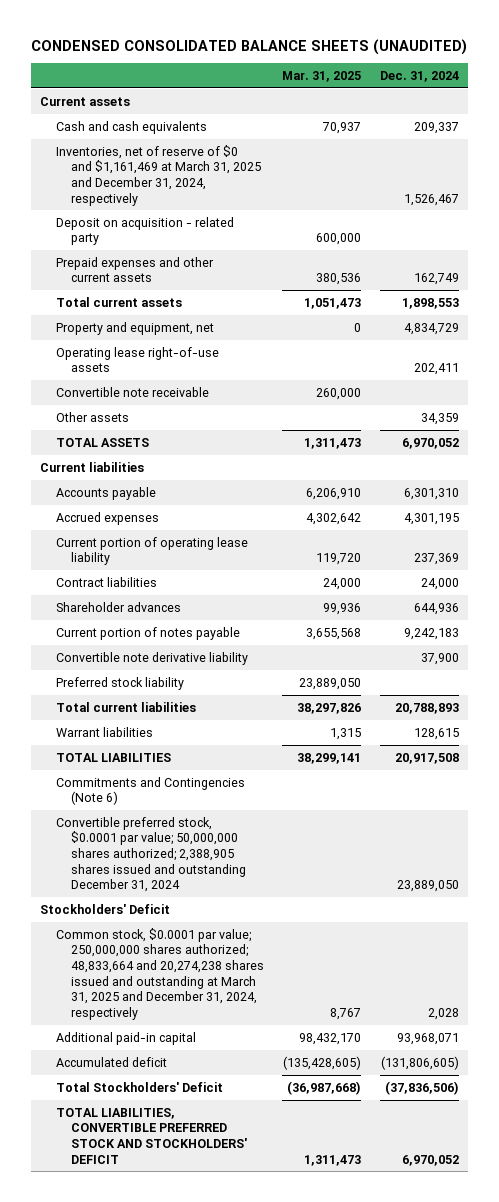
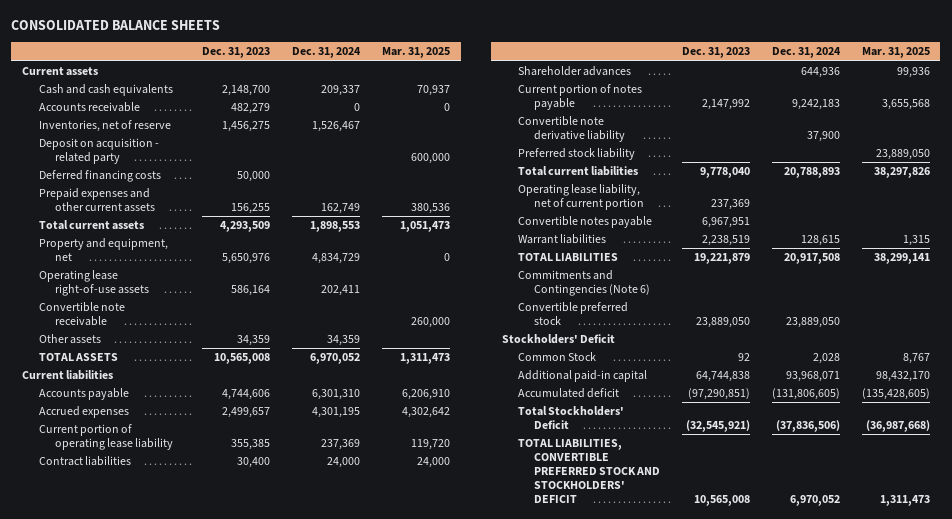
[31,38,468,55] CONDENSED CONSOLIDATED BALANCE SHEETS (UNAUDITED) -> [11,20,221,31] CONSOLIDATED BALANCE SHEETS
none -> [202,47,271,59] Dec. 31, 2023
none -> [38,102,140,113] Accounts receivable
[55,144,262,206] Inventories, net of reserve of $0 and $1,161,469 at March 31, 2025 and December 31, 2024, respectively -> [38,120,171,133] Inventories, net of reserve
none -> [38,170,161,183] Deferred financing costs
none -> [518,184,645,211] Operating lease liability, net of current portion
none -> [518,216,653,229] Convertible notes payable
[55,816,247,893] Convertible preferred stock, $0.0001 par value; 50,000,000 shares authorized; 2,388,905 shares issued and outstanding December 31, 2024 -> [518,302,629,326] Convertible preferred stock
[55,927,265,1020] Common stock, $0.0001 par value; 250,000,000 shares authorized; 48,833,664 and 20,274,238 shares issued and outstanding at March 31, 2025 and December 31, 2024, respectively -> [518,352,597,362] Common Stock

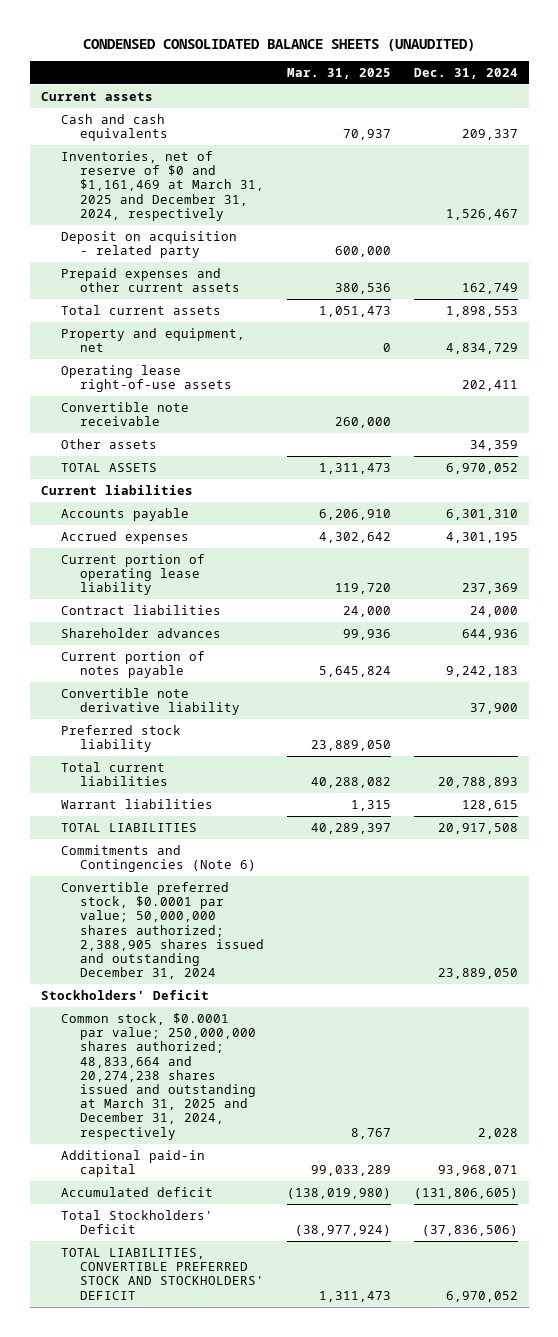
[11,20,221,31] CONSOLIDATED BALANCE SHEETS -> [83,38,476,51] CONDENSED CONSOLIDATED BALANCE SHEETS (UNAUDITED)
[202,47,271,59] Dec. 31, 2023 -> none
[38,102,140,113] Accounts receivable -> none
[38,120,171,133] Inventories, net of reserve -> [60,150,265,221] Inventories, net of reserve of $0 and $1,161,469 at March 31, 2025 and December 31, 2024, respectively
[38,170,161,183] Deferred financing costs -> none
[881,99,930,111] 3,655,568 -> [318,666,391,678] 5,645,824
[518,184,645,211] Operating lease liability, net of current portion -> none
[518,216,653,229] Convertible notes payable -> none
[873,167,930,179] 38,297,826 -> [310,777,391,789] 40,288,082
[873,253,930,265] 38,299,141 -> [310,822,391,834] 40,289,397
[518,302,629,326] Convertible preferred stock -> [60,881,265,980] Convertible preferred stock, $0.0001 par value; 50,000,000 shares authorized; 2,388,905 shares issued and outstanding December 31, 2024
[518,352,597,362] Common Stock -> [60,1012,257,1140] Common stock, $0.0001 par value; 250,000,000 shares authorized; 48,833,664 and 20,274,238 shares issued and outstanding at March 31, 2025 and December 31, 2024, respectively
[875,371,930,383] 98,432,170 -> [310,1165,391,1177] 99,033,289
[861,388,930,401] (135,428,605) -> [286,1187,391,1199] (138,019,980)
[865,420,930,433] (36,987,668) -> [294,1225,391,1237] (38,977,924)

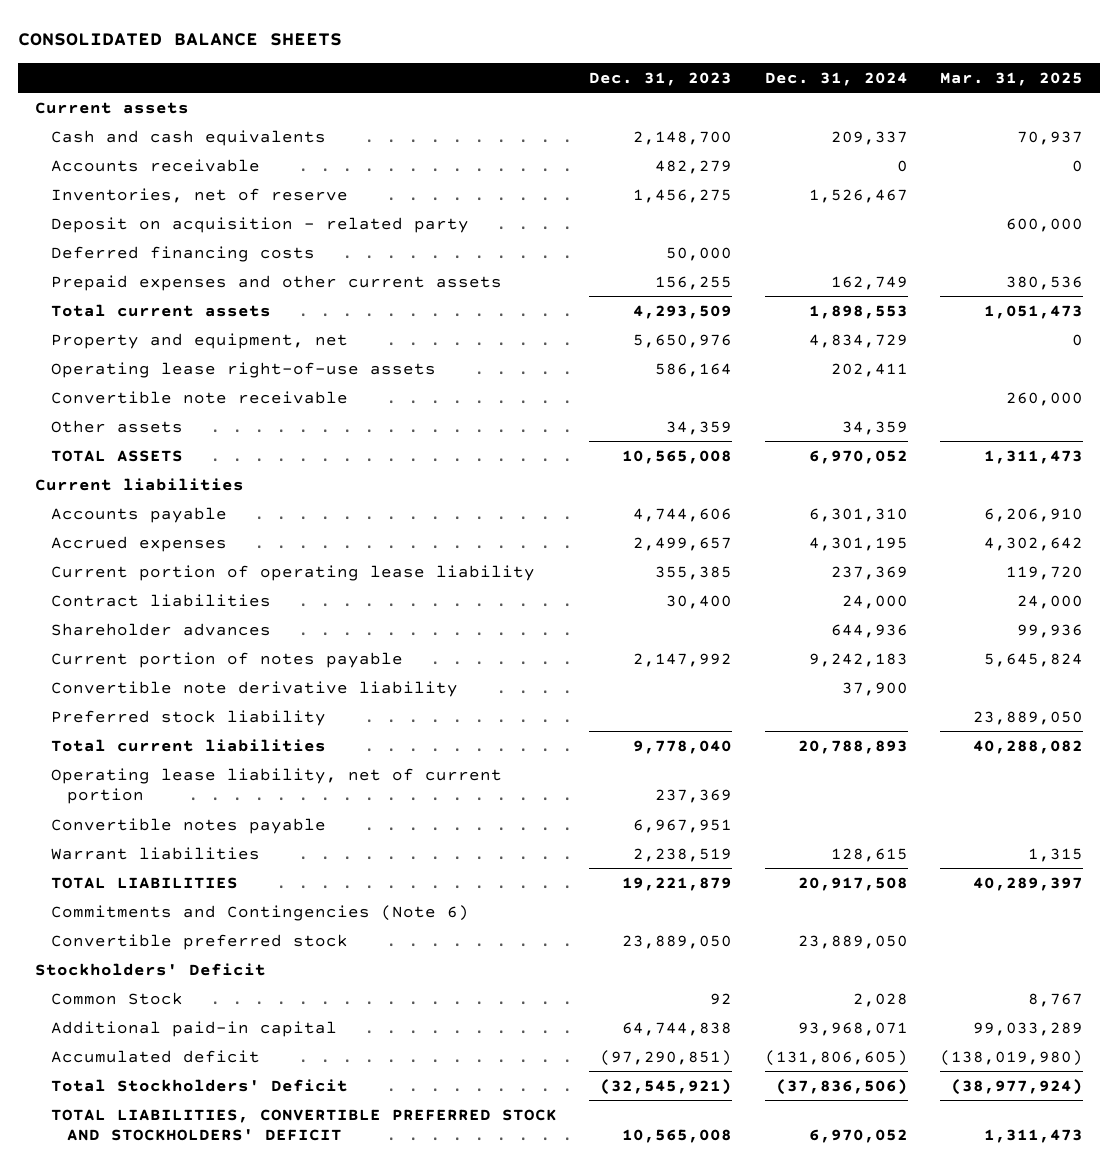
[83,38,476,51] CONDENSED CONSOLIDATED BALANCE SHEETS (UNAUDITED) -> [18,33,343,47] CONSOLIDATED BALANCE SHEETS
none -> [589,71,733,86] Dec. 31, 2023
none -> [50,158,260,172] Accounts receivable
[60,150,265,221] Inventories, net of reserve of $0 and $1,161,469 at March 31, 2025 and December 31, 2024, respectively -> [50,187,348,203] Inventories, net of reserve
none -> [50,245,315,262] Deferred financing costs
none -> [50,767,502,805] Operating lease liability, net of current portion
none -> [50,817,326,834] Convertible notes payable
[60,881,265,980] Convertible preferred stock, $0.0001 par value; 50,000,000 shares authorized; 2,388,905 shares issued and outstanding December 31, 2024 -> [50,933,348,950] Convertible preferred stock
[60,1012,257,1140] Common stock, $0.0001 par value; 250,000,000 shares authorized; 48,833,664 and 20,274,238 shares issued and outstanding at March 31, 2025 and December 31, 2024, respectively -> [50,991,183,1005] Common Stock

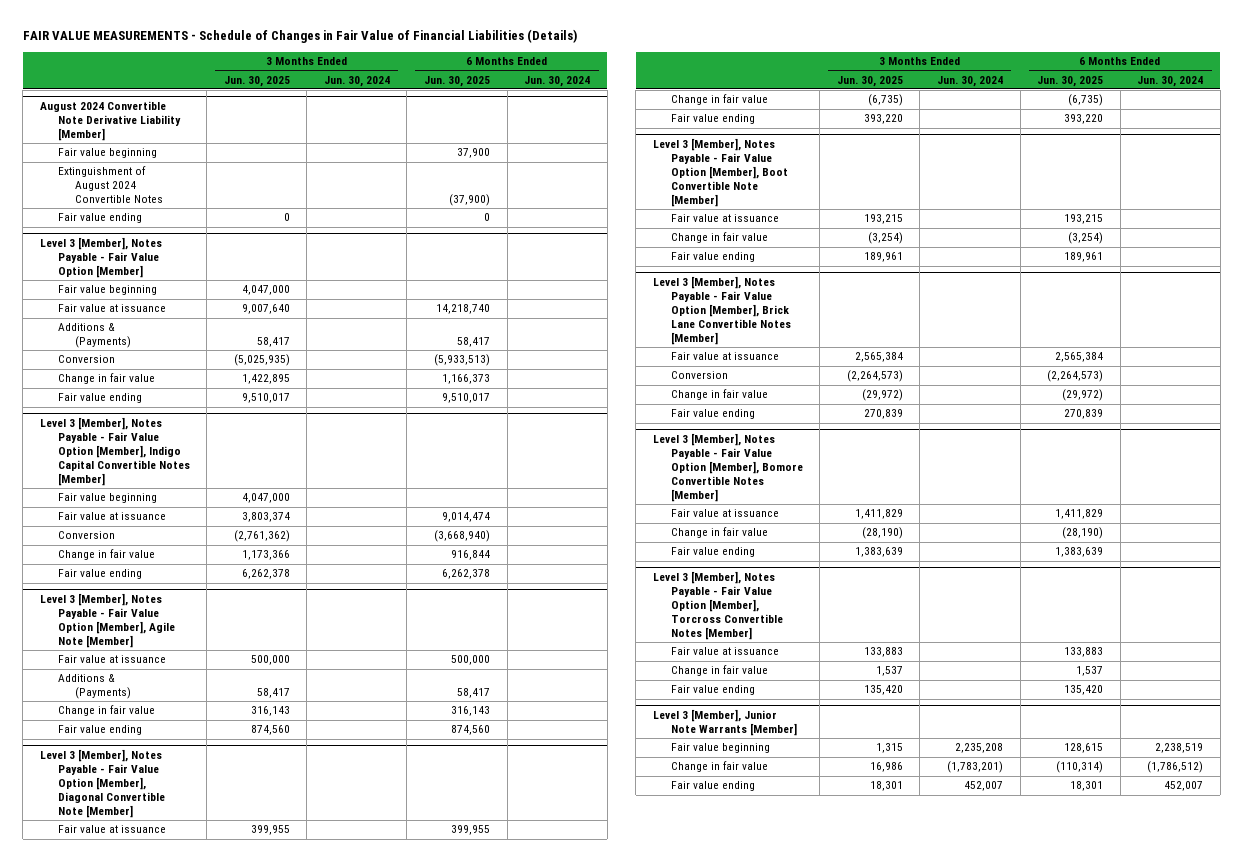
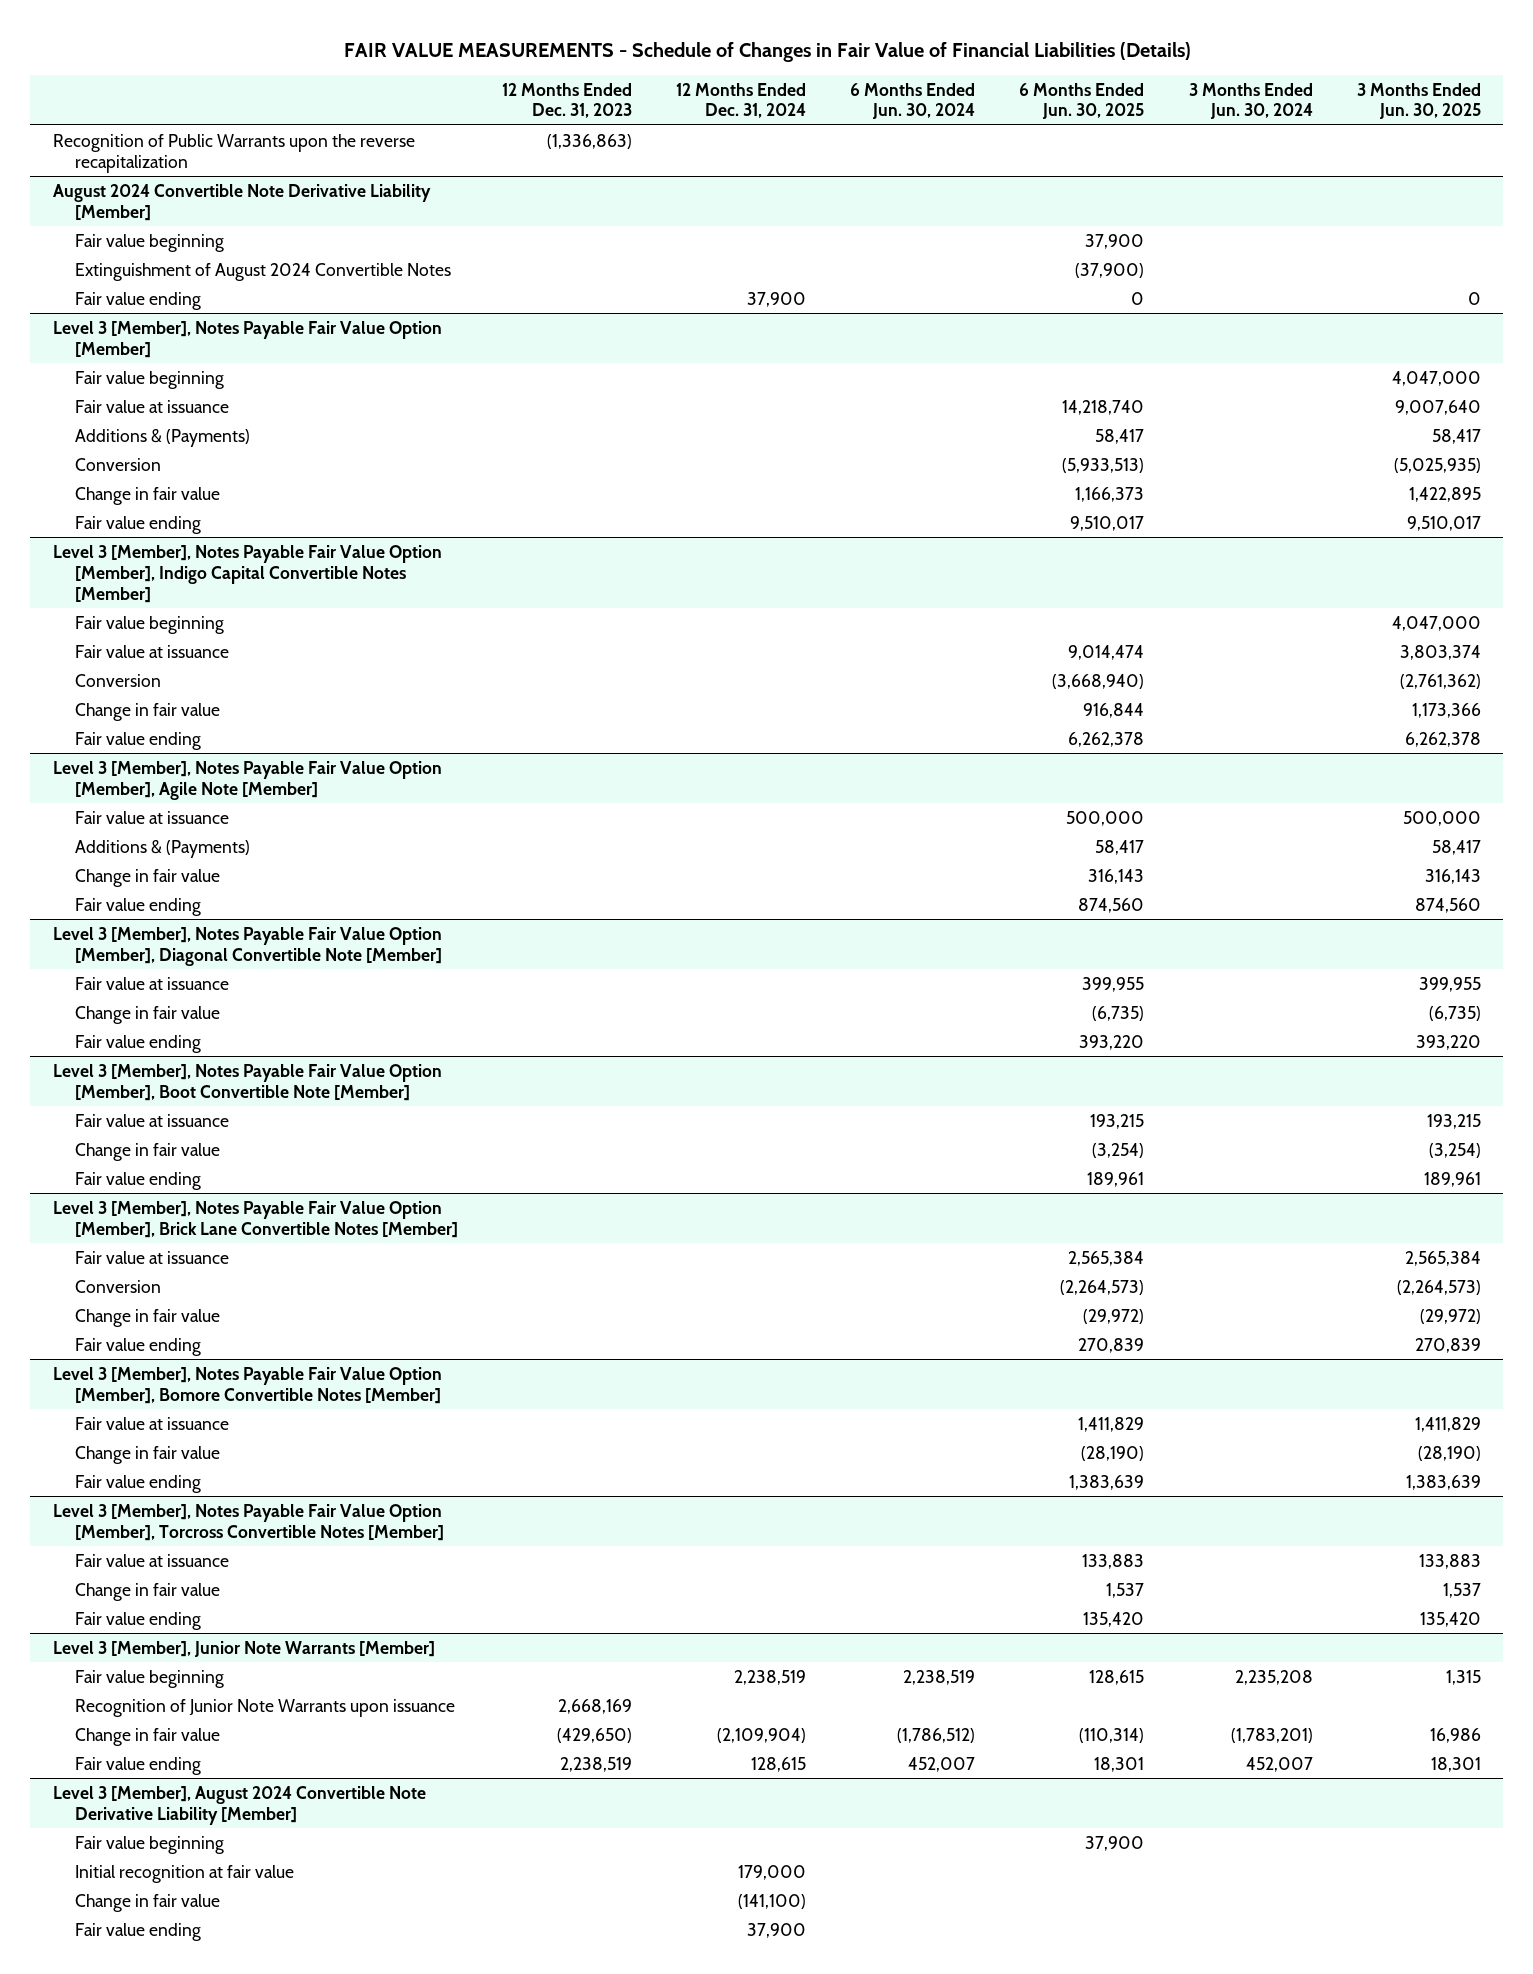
none -> [502,82,633,119] 12 Months Ended Dec. 31, 2023
none -> [676,82,807,119] 12 Months Ended Dec. 31, 2024
none -> [52,133,415,173] Recognition of Public Warrants upon the reverse recapitalization
[39,237,162,279] Level 3 [Member], Notes Payable - Fair Value Option [Member] -> [52,320,442,358] Level 3 [Member], Notes Payable Fair Value Option [Member]
[39,417,190,486] Level 3 [Member], Notes Payable - Fair Value Option [Member], Indigo Capital Convertible Notes [Member] -> [52,544,442,603] Level 3 [Member], Notes Payable Fair Value Option [Member], Indigo Capital Convertible Notes [Member]
[39,593,175,648] Level 3 [Member], Notes Payable - Fair Value Option [Member], Agile Note [Member] -> [52,760,442,800] Level 3 [Member], Notes Payable Fair Value Option [Member], Agile Note [Member]
[39,749,165,818] Level 3 [Member], Notes Payable - Fair Value Option [Member], Diagonal Convertible Note [Member] -> [52,926,443,966] Level 3 [Member], Notes Payable Fair Value Option [Member], Diagonal Convertible Note [Member]
[652,138,788,207] Level 3 [Member], Notes Payable - Fair Value Option [Member], Boot Convertible Note [Member] -> [52,1063,442,1101] Level 3 [Member], Notes Payable Fair Value Option [Member], Boot Convertible Note [Member]
[652,276,791,345] Level 3 [Member], Notes Payable - Fair Value Option [Member], Brick Lane Convertible Notes [Member] -> [52,1200,459,1238] Level 3 [Member], Notes Payable Fair Value Option [Member], Brick Lane Convertible Notes [Member]
[652,433,803,502] Level 3 [Member], Notes Payable - Fair Value Option [Member], Bomore Convertible Notes [Member] -> [52,1366,442,1404] Level 3 [Member], Notes Payable Fair Value Option [Member], Bomore Convertible Notes [Member]
[652,571,783,640] Level 3 [Member], Notes Payable - Fair Value Option [Member], Torcross Convertible Notes [Member] -> [52,1503,445,1541] Level 3 [Member], Notes Payable Fair Value Option [Member], Torcross Convertible Notes [Member]
none -> [75,1698,456,1717] Recognition of Junior Note Warrants upon issuance
none -> [52,1785,426,1825] Level 3 [Member], August 2024 Convertible Note Derivative Liability [Member]
none -> [75,1835,225,1854] Fair value beginning
none -> [75,1864,295,1883] Initial recognition at fair value
none -> [75,1893,221,1912] Change in fair value
none -> [75,1922,202,1941] Fair value ending

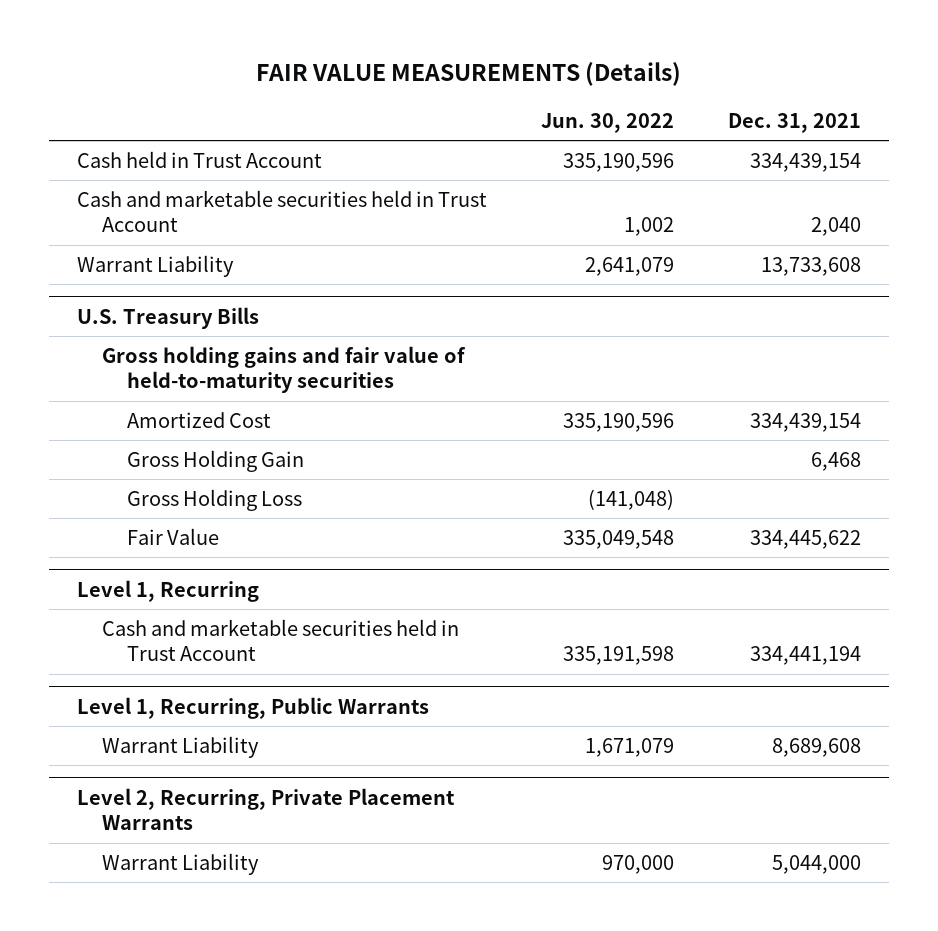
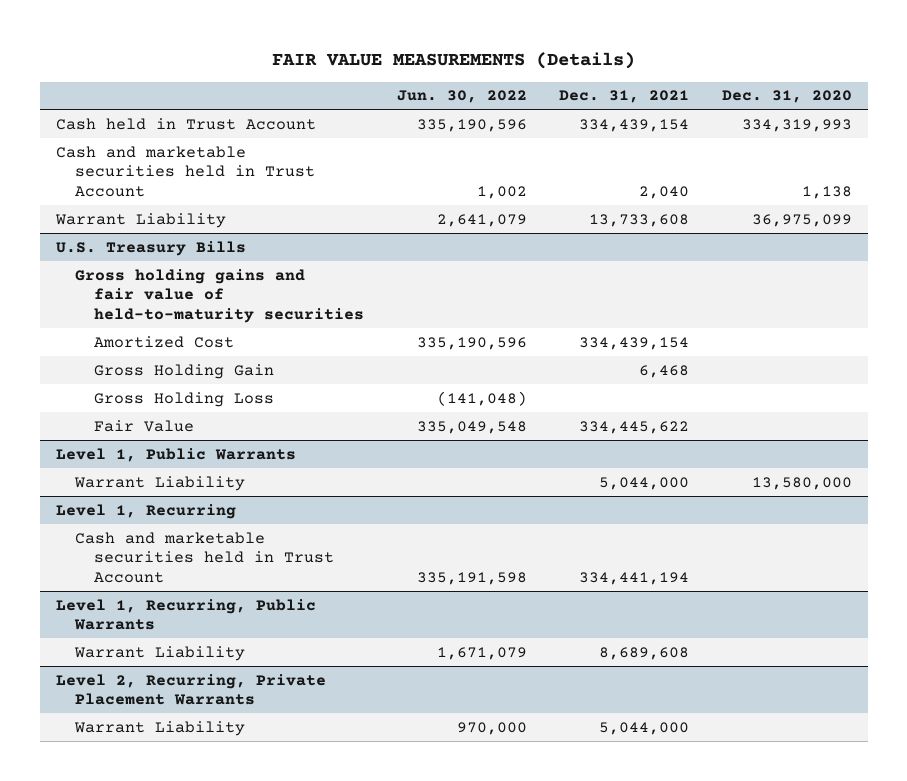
none -> [721,90,852,104] Dec. 31, 2020
none -> [55,447,296,462] Level 1, Public Warrants
none -> [73,475,245,491] Warrant Liability

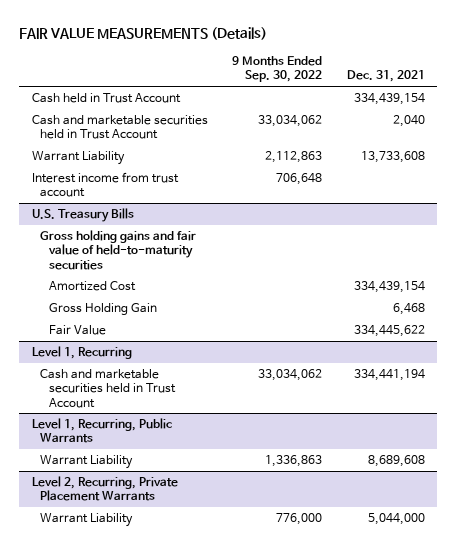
[396,90,527,104] Jun. 30, 2022 -> none
[721,90,852,104] Dec. 31, 2020 -> none
none -> [232,56,323,83] 9 Months Ended Sep. 30, 2022
none -> [31,172,179,198] Interest income from trust account
[94,391,275,407] Gross Holding Loss -> none
[55,447,296,462] Level 1, Public Warrants -> none
[73,475,245,491] Warrant Liability -> none

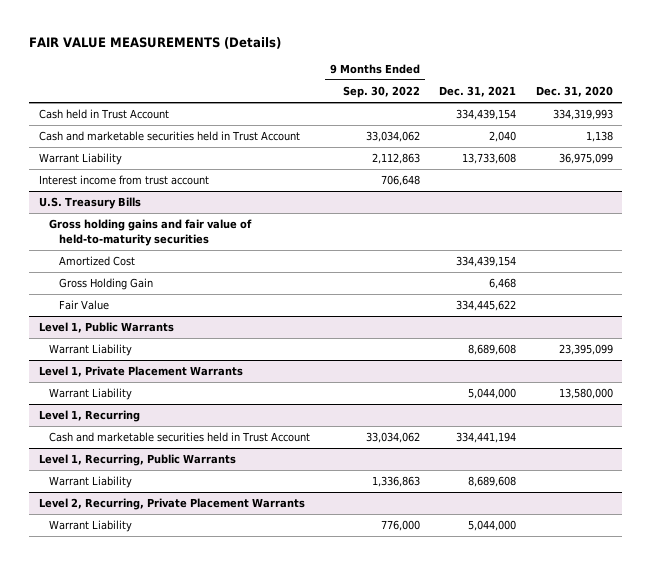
none -> [535,86,613,98] Dec. 31, 2020
none -> [39,322,175,334] Level 1, Public Warrants
none -> [49,344,133,357] Warrant Liability
none -> [39,366,244,378] Level 1, Private Placement Warrants
none -> [49,388,133,401] Warrant Liability

